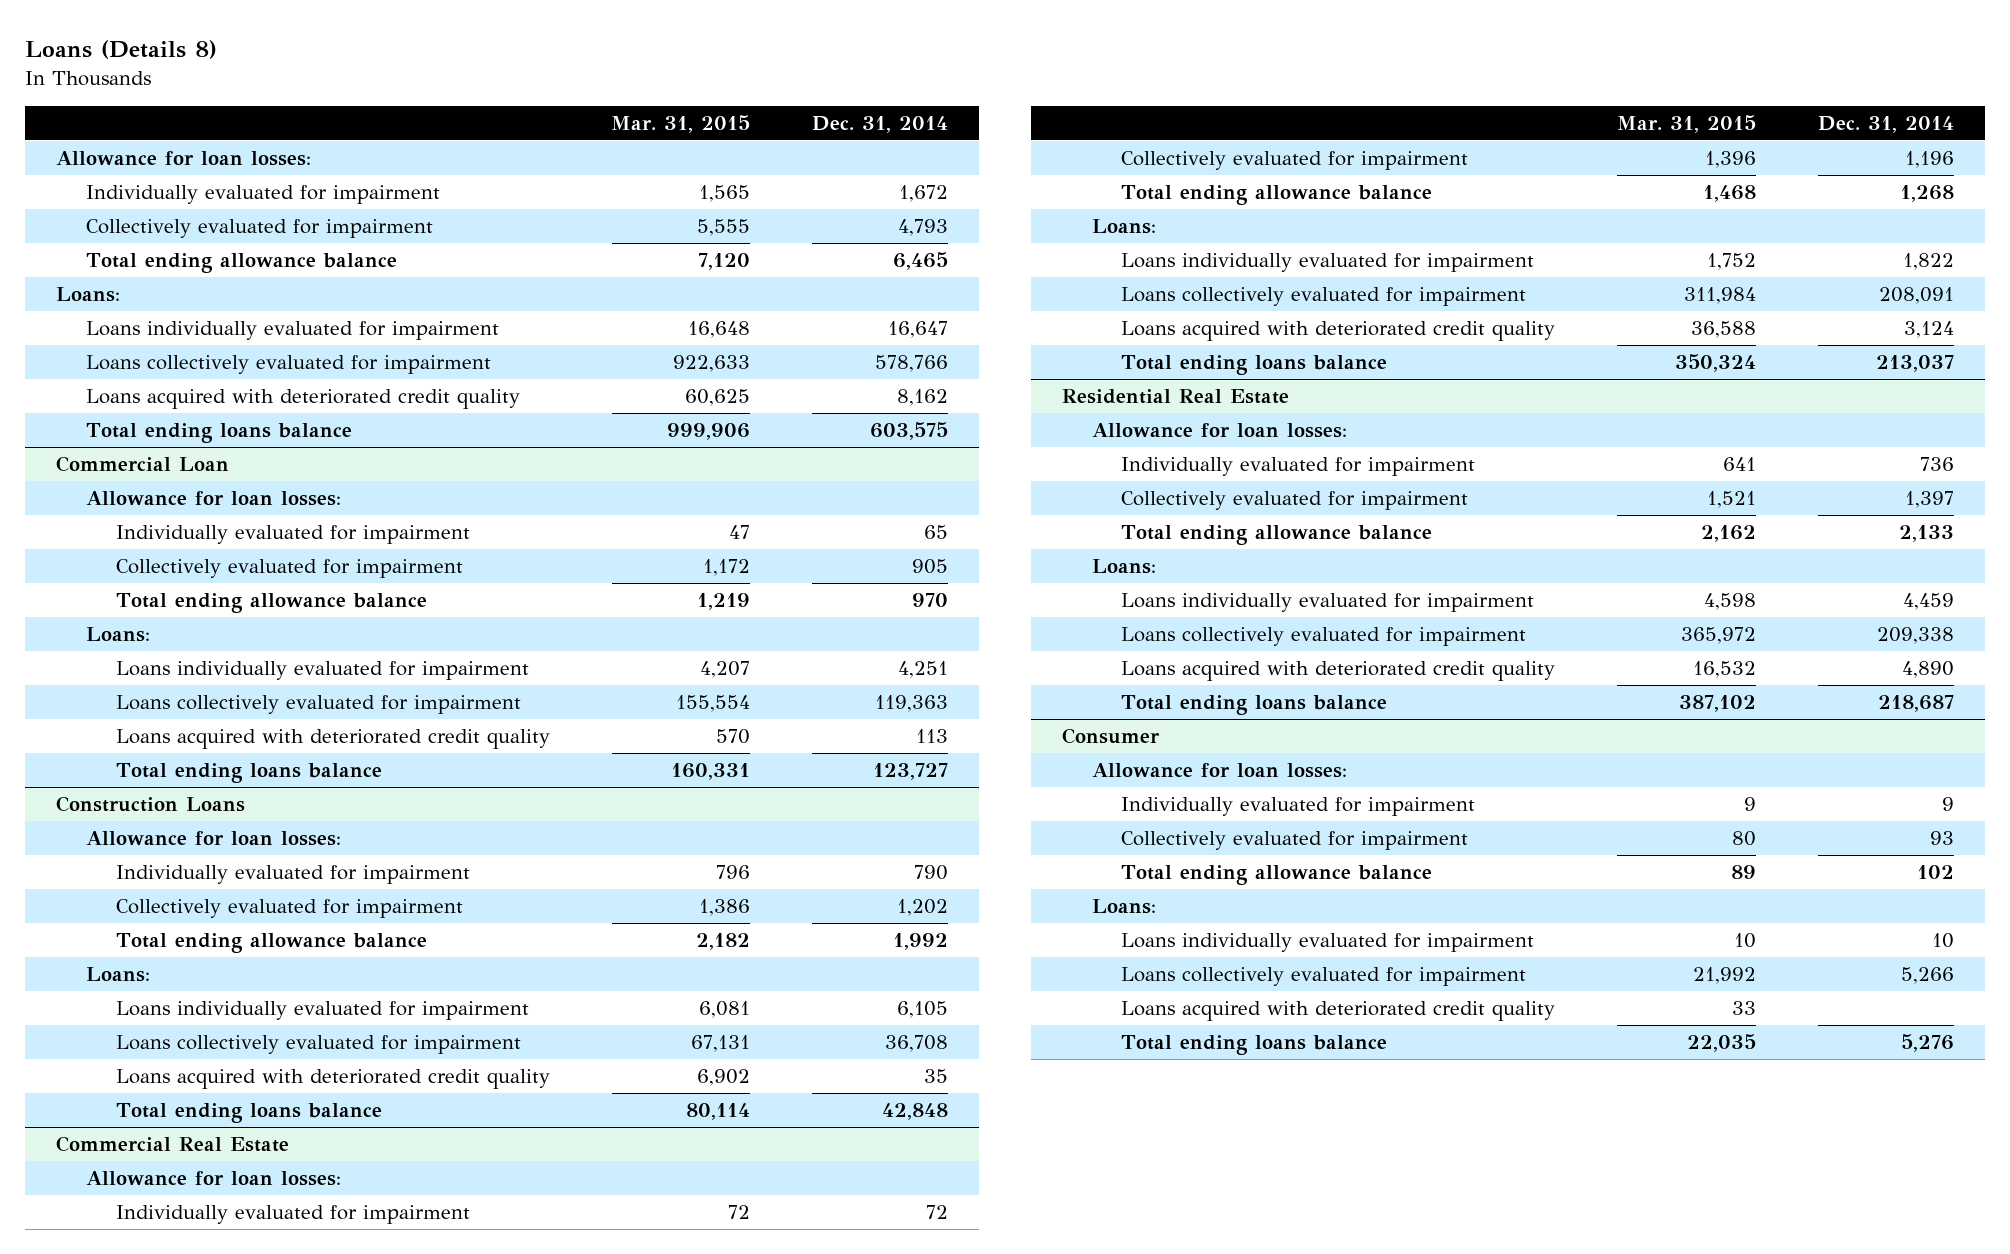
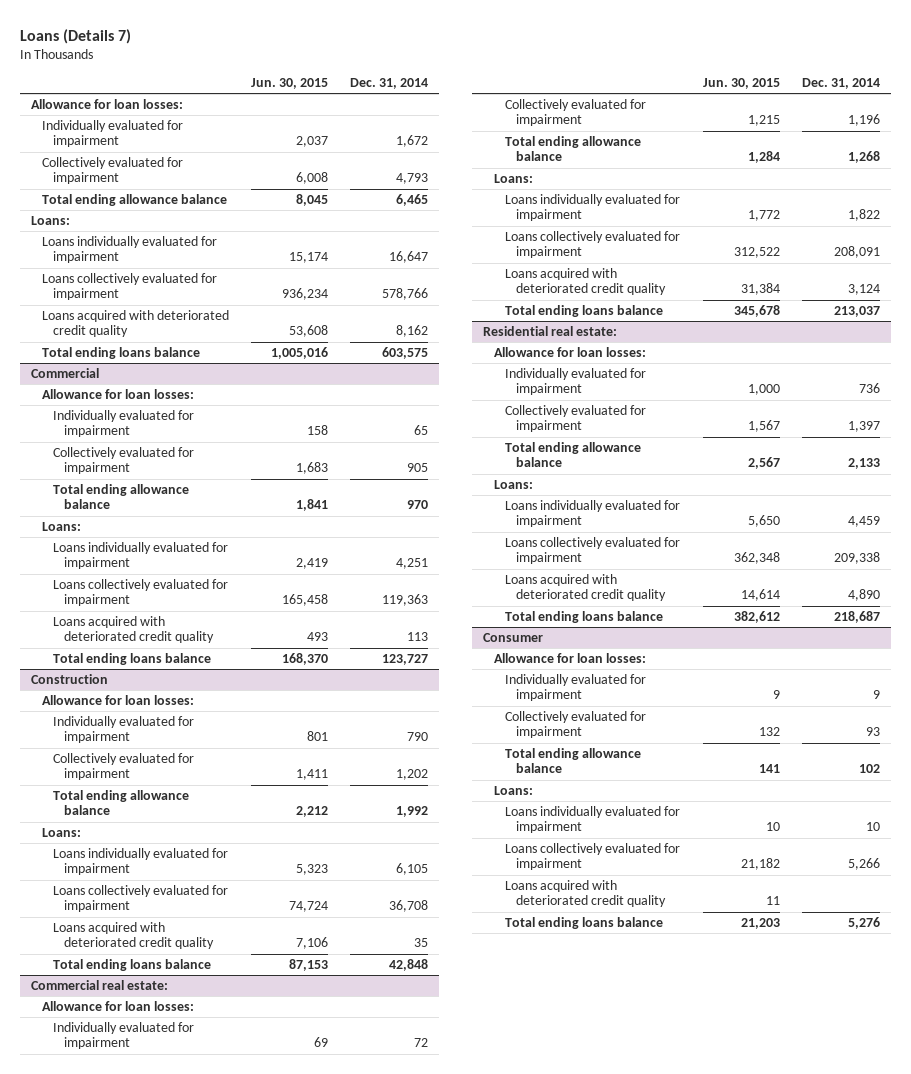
[25,40,218,60] Loans (Details 8) -> [20,28,132,44] Loans (Details 7)
[611,114,751,133] Mar. 31, 2015 -> none
none -> [251,77,329,89] Jun. 30, 2015
[56,456,230,473] Commercial Loan -> [31,367,100,378] Commercial
[56,796,246,813] Construction Loans -> [31,673,109,684] Construction
[56,1136,290,1153] Commercial Real Estate -> [31,979,169,990] Commercial real estate:
[1061,389,1289,405] Residential Real Estate -> [483,325,618,336] Residential real estate:

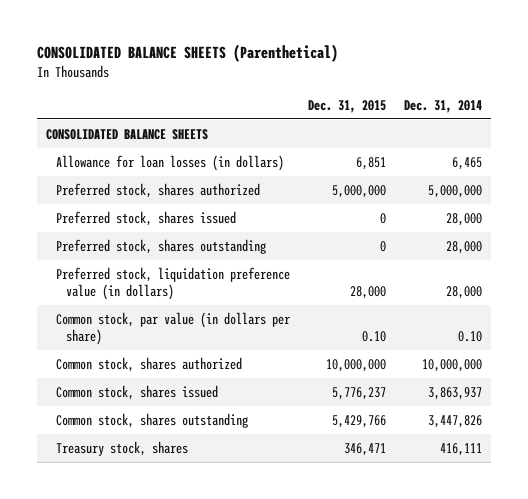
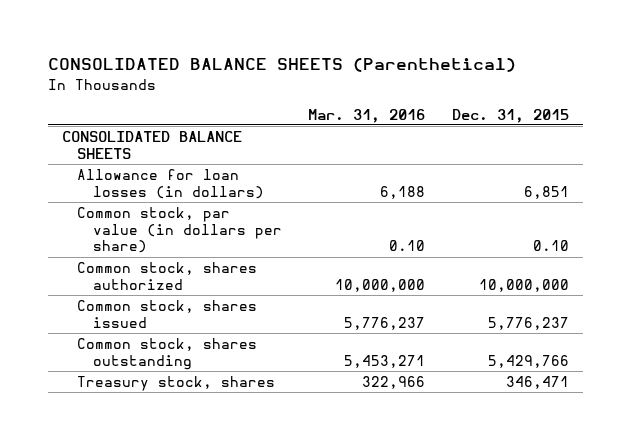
[404,99,483,113] Dec. 31, 2014 -> none
none -> [308,108,426,123] Mar. 31, 2016
[55,182,260,198] Preferred stock, shares authorized -> none
[55,210,236,226] Preferred stock, shares issued -> none
[55,238,266,254] Preferred stock, shares outstanding -> none
[55,266,290,300] Preferred stock, liquidation preference value (in dollars) -> none

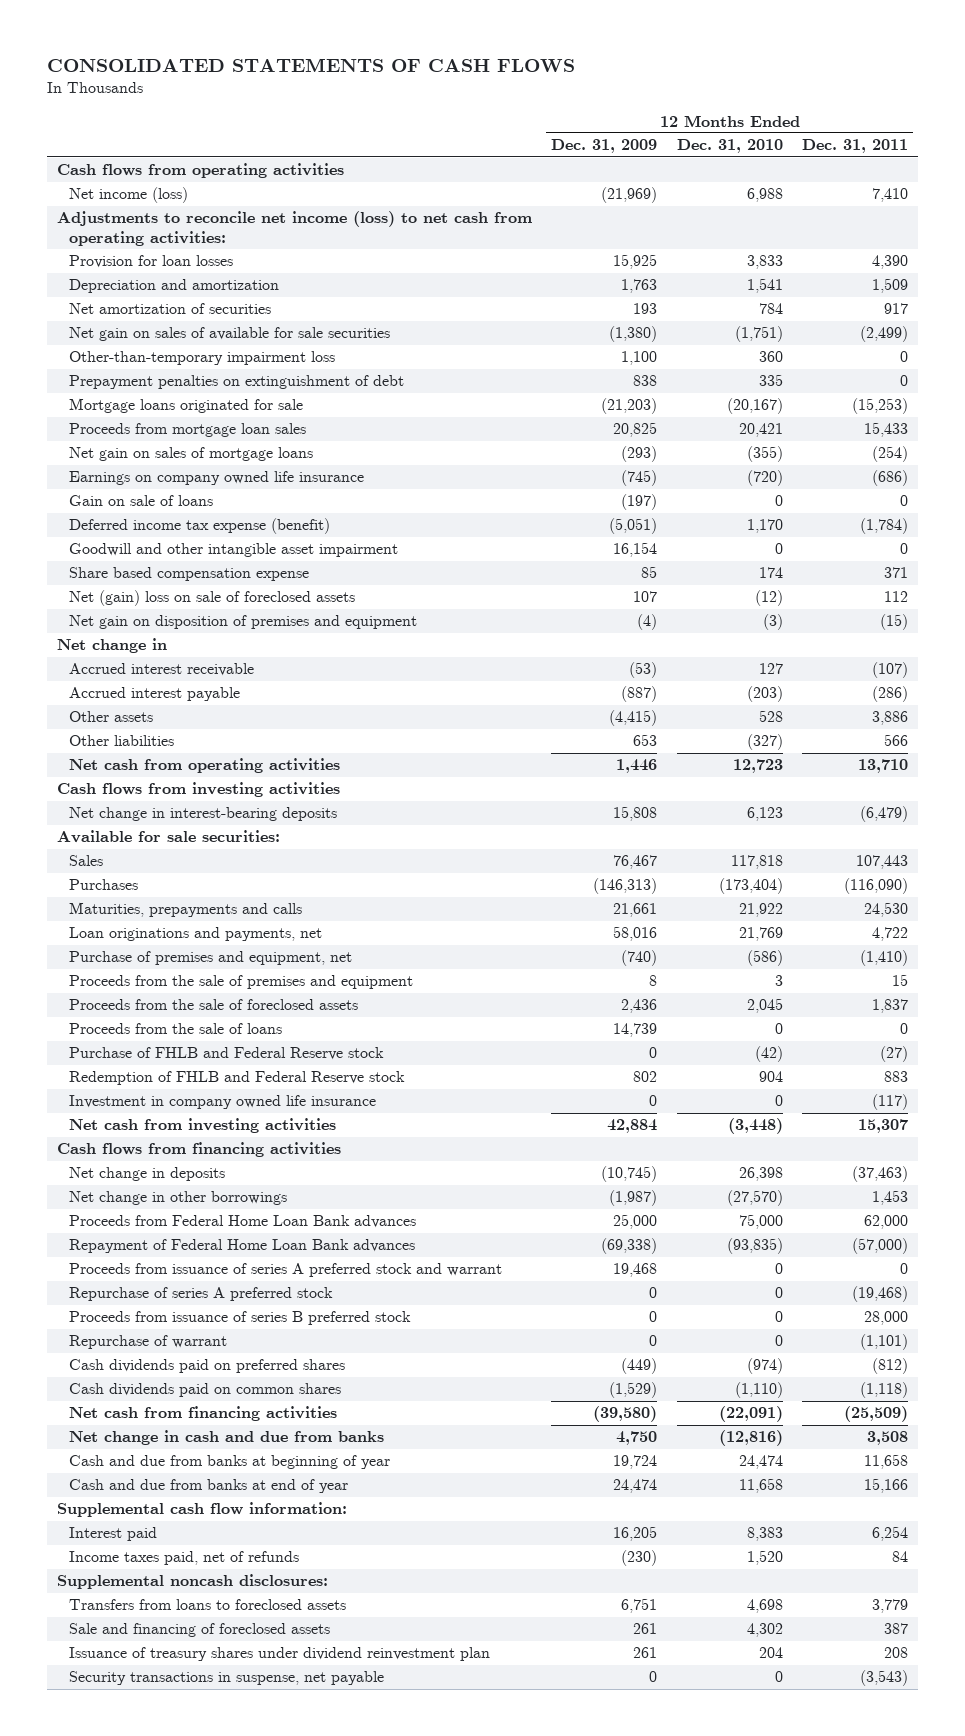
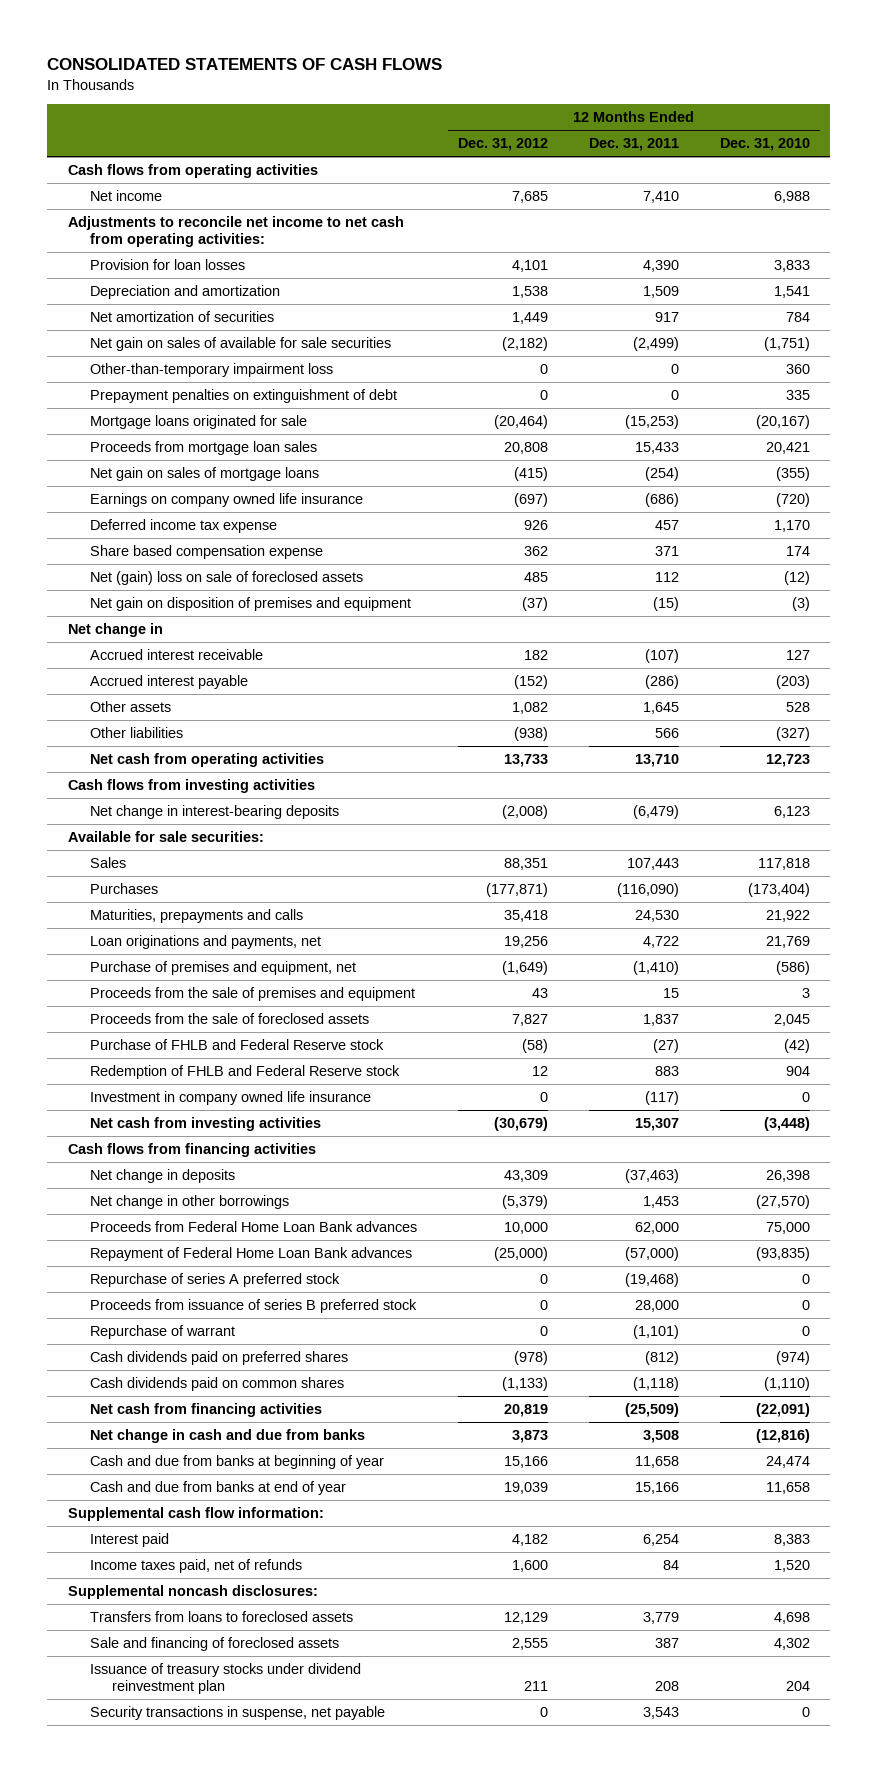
[551,139,658,154] Dec. 31, 2009 -> none
none -> [457,138,548,152] Dec. 31, 2012
[68,187,188,204] Net income (loss) -> [89,190,162,202] Net income
[56,211,532,246] Adjustments to reconcile net income (loss) to net cash from operating activities: -> [67,216,404,248] Adjustments to reconcile net income to net cash from operating activities:
[68,495,213,507] Gain on sale of loans -> none
[68,543,398,558] Goodwill and other intangible asset impairment -> none
[68,518,330,535] Deferred income tax expense (benefit) -> [89,519,277,534] Deferred income tax expense
[860,518,909,535] (1,784) -> [654,520,679,531] 457
[872,711,909,726] 3,886 -> [642,702,679,715] 1,645
[68,1023,282,1035] Proceeds from the sale of loans -> none
[68,1263,502,1278] Proceeds from issuance of series A preferred stock and warrant -> none
[68,1647,490,1662] Issuance of treasury shares under dividend reinvestment plan -> [89,1663,361,1695] Issuance of treasury stocks under dividend reinvestment plan
[860,1670,909,1687] (3,543) -> [642,1707,679,1720] 3,543

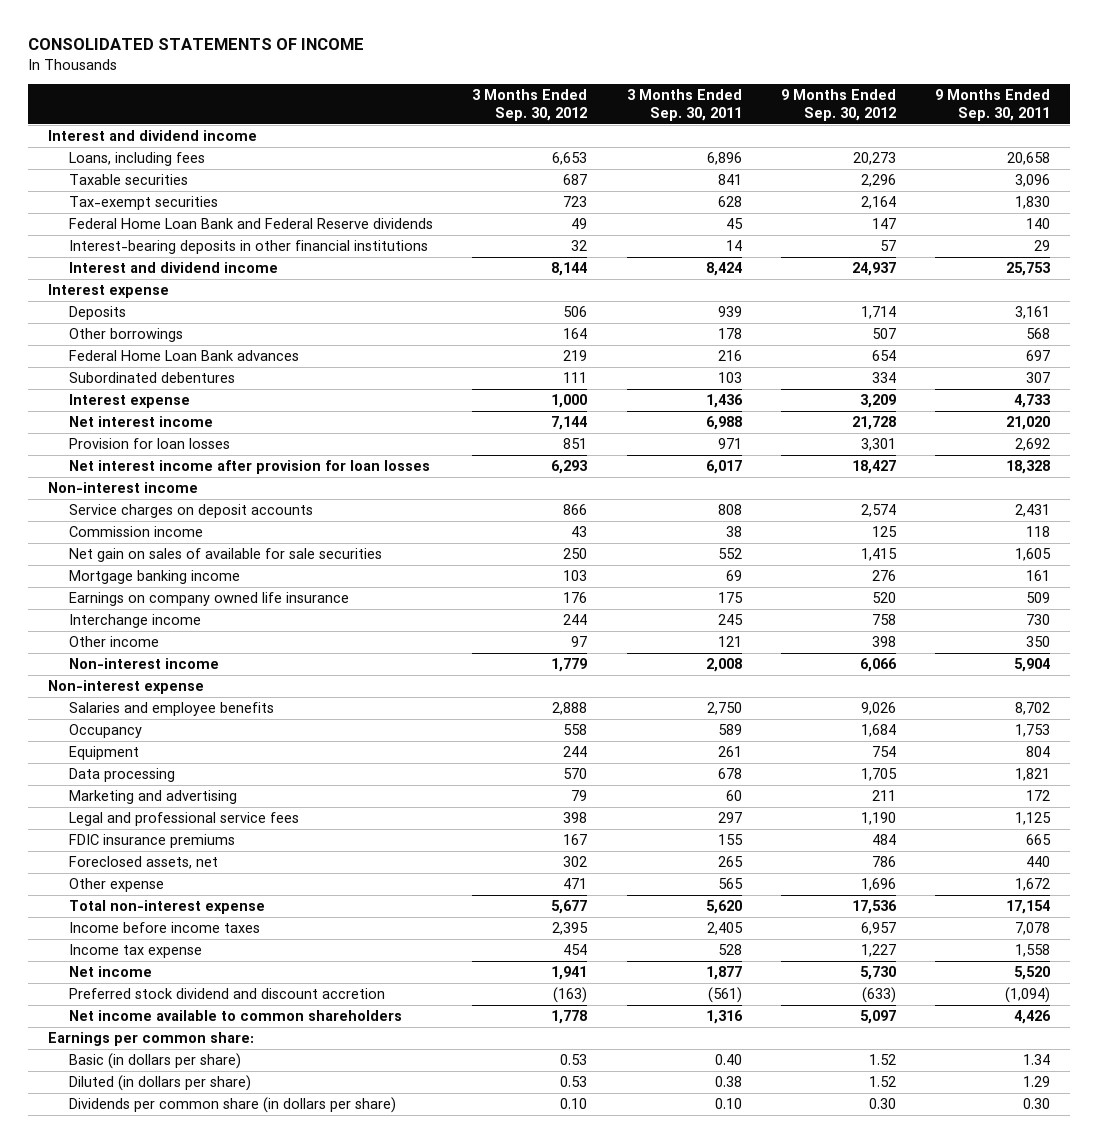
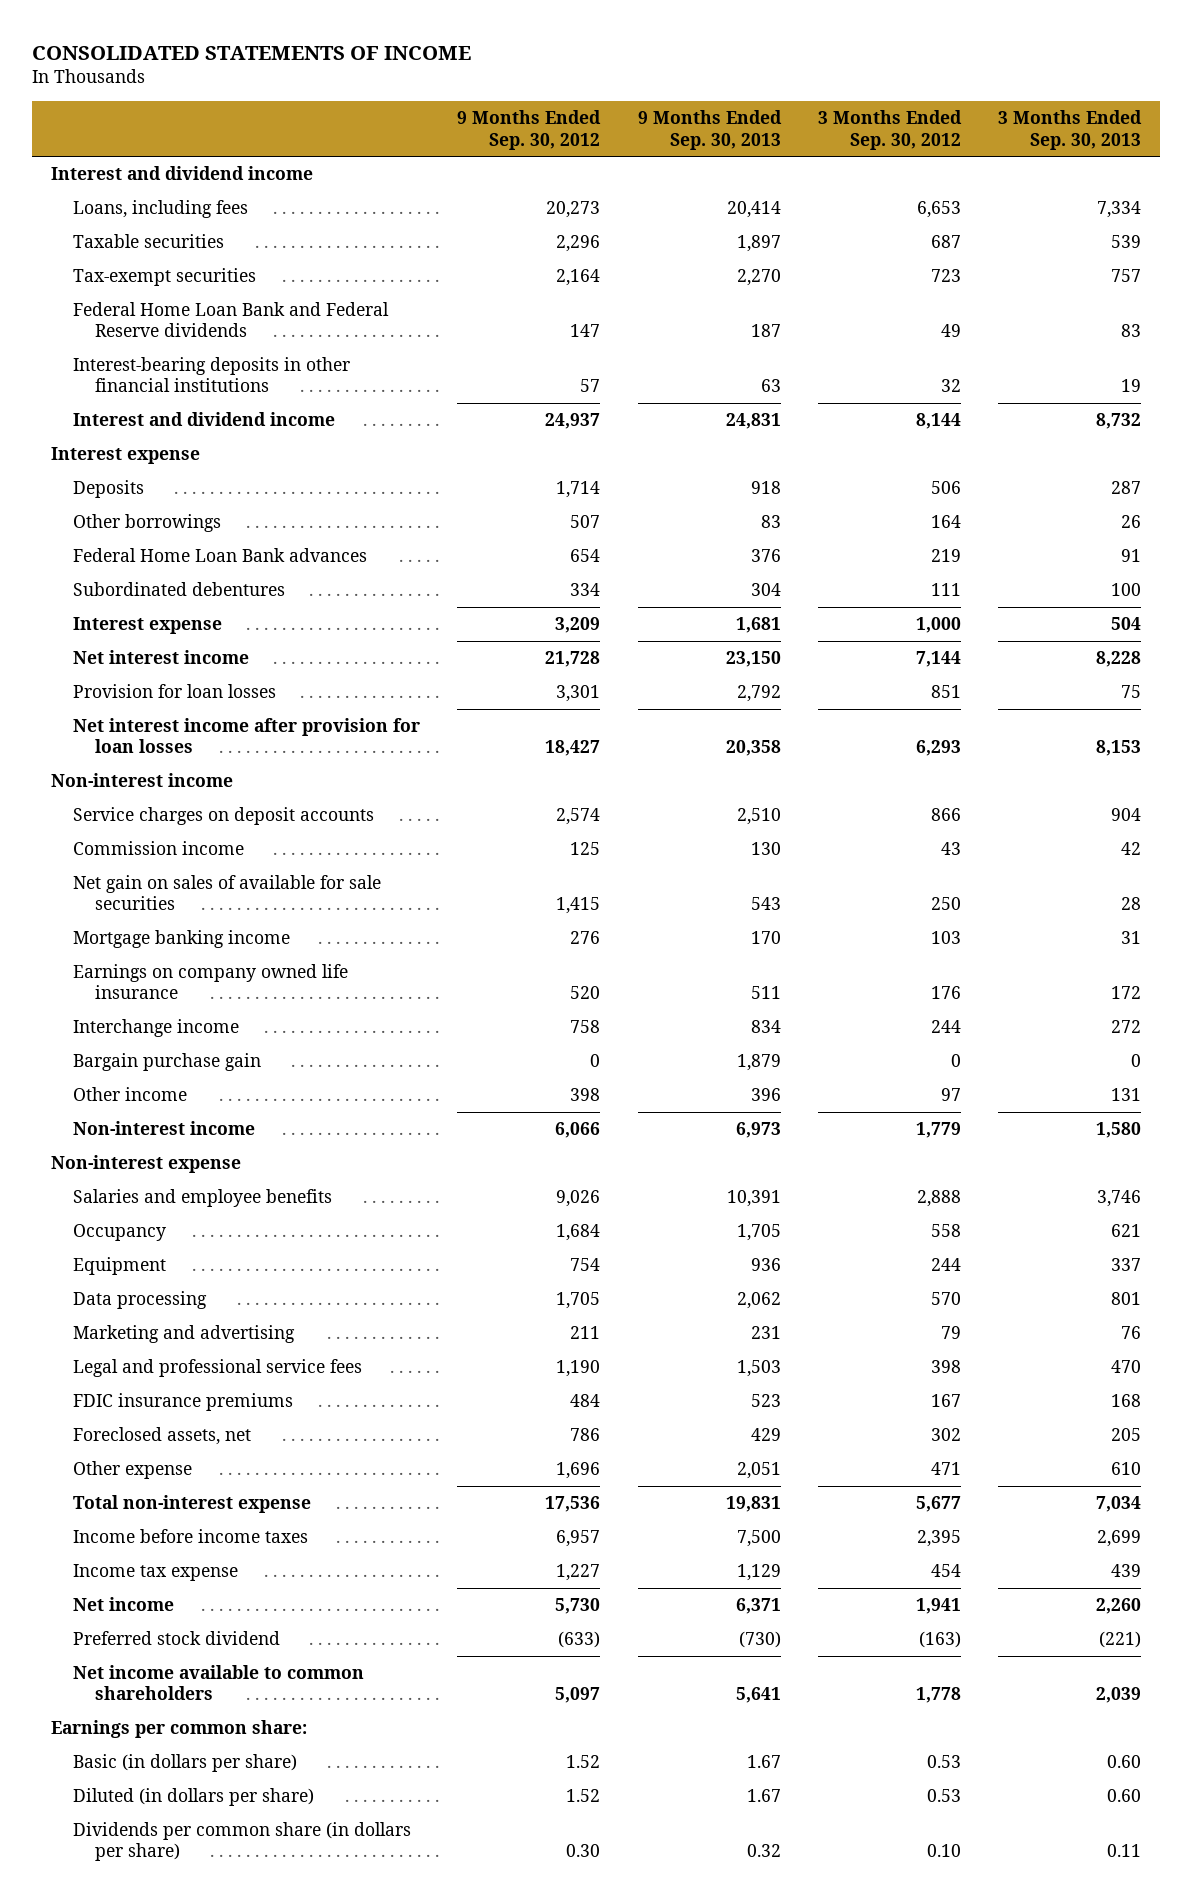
[626,89,742,121] 3 Months Ended Sep. 30, 2011 -> none
[935,89,1051,121] 9 Months Ended Sep. 30, 2011 -> none
none -> [637,110,782,150] 9 Months Ended Sep. 30, 2013
none -> [998,110,1143,150] 3 Months Ended Sep. 30, 2013
none -> [73,1053,262,1072] Bargain purchase gain
[69,988,386,1000] Preferred stock dividend and discount accretion -> [73,1631,281,1646] Preferred stock dividend

